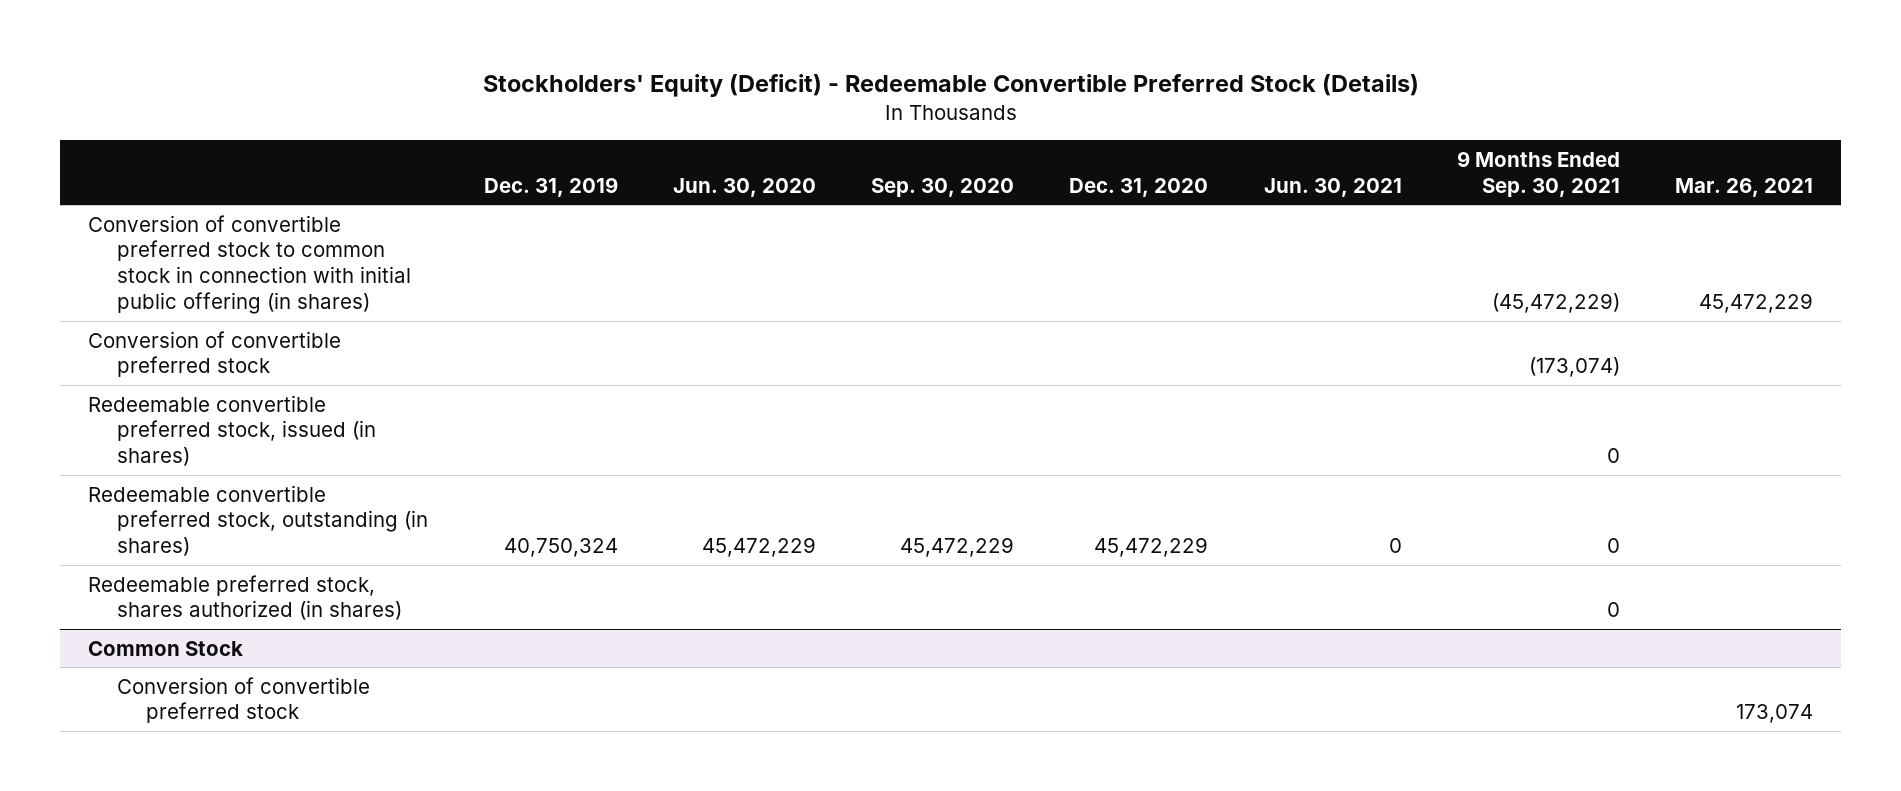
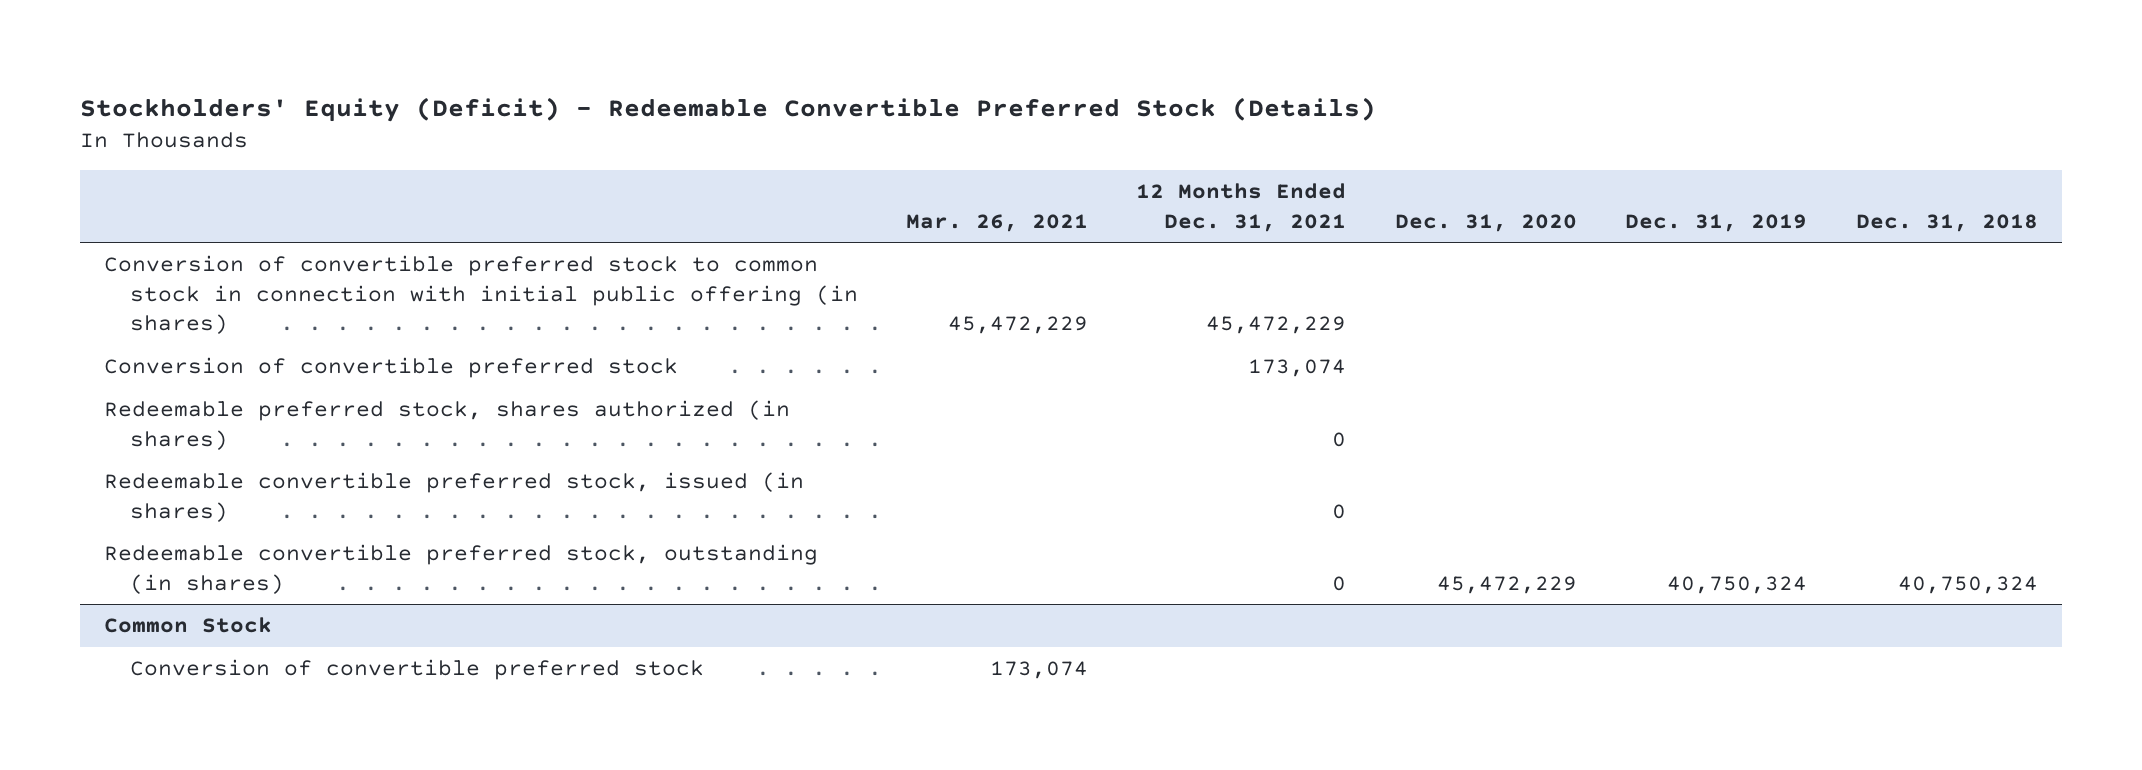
[672,177,816,197] Jun. 30, 2020 -> none
[871,177,1015,197] Sep. 30, 2020 -> none
[1263,177,1402,197] Jun. 30, 2021 -> none
[1457,150,1621,197] 9 Months Ended Sep. 30, 2021 -> none
none -> [1136,183,1347,232] 12 Months Ended Dec. 31, 2021
none -> [1855,213,2038,232] Dec. 31, 2018
[87,574,403,621] Redeemable preferred stock, shares authorized (in shares) -> [104,400,791,450] Redeemable preferred stock, shares authorized (in shares)

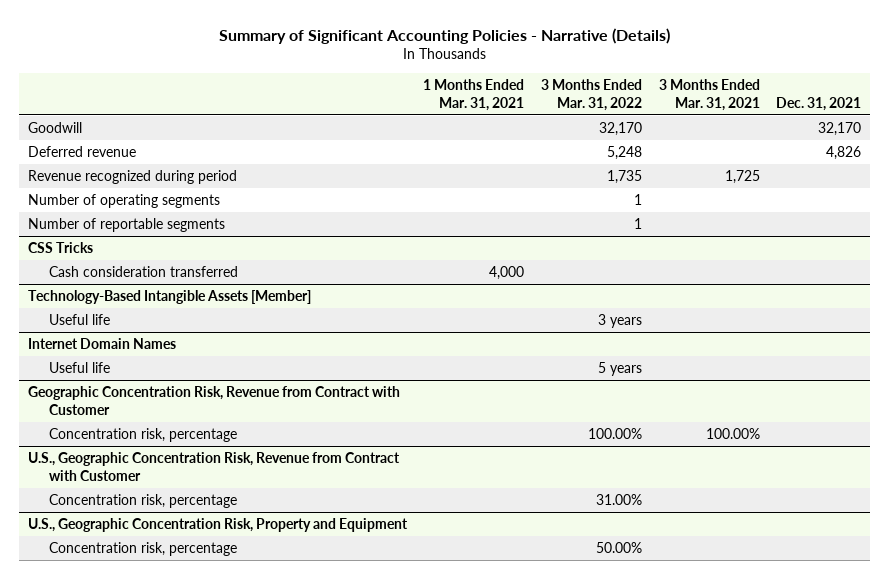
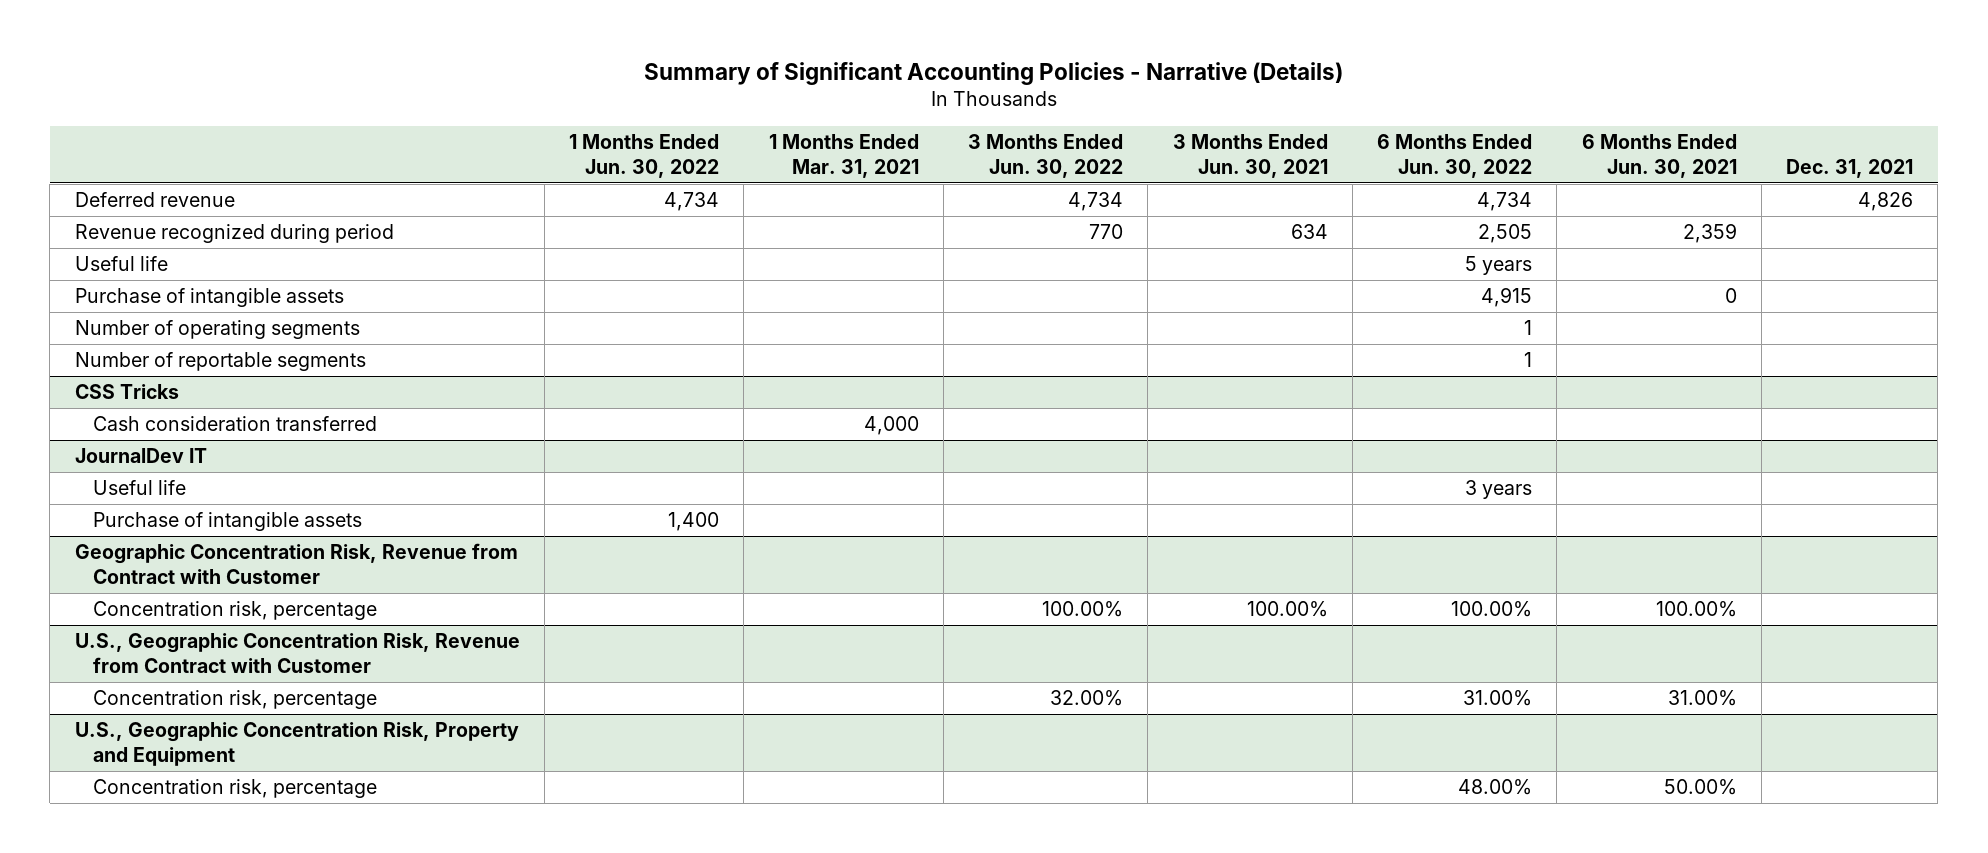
[541,78,643,111] 3 Months Ended Mar. 31, 2022 -> none
[658,78,760,111] 3 Months Ended Mar. 31, 2021 -> none
none -> [569,133,720,178] 1 Months Ended Jun. 30, 2022
none -> [968,133,1124,178] 3 Months Ended Jun. 30, 2022
none -> [1172,133,1328,178] 3 Months Ended Jun. 30, 2021
none -> [1377,133,1533,178] 6 Months Ended Jun. 30, 2022
none -> [1581,133,1737,178] 6 Months Ended Jun. 30, 2021
[27,121,82,133] Goodwill -> none
none -> [74,256,168,272] Useful life
none -> [74,288,344,308] Purchase of intangible assets
[27,289,311,304] Technology-Based Intangible Assets [Member] -> none
[48,313,110,325] Useful life -> none
[27,337,176,349] Internet Domain Names -> none
[48,361,110,373] Useful life -> none
none -> [74,448,207,464] JournalDev IT
none -> [92,480,186,496] Useful life
none -> [92,512,362,532] Purchase of intangible assets

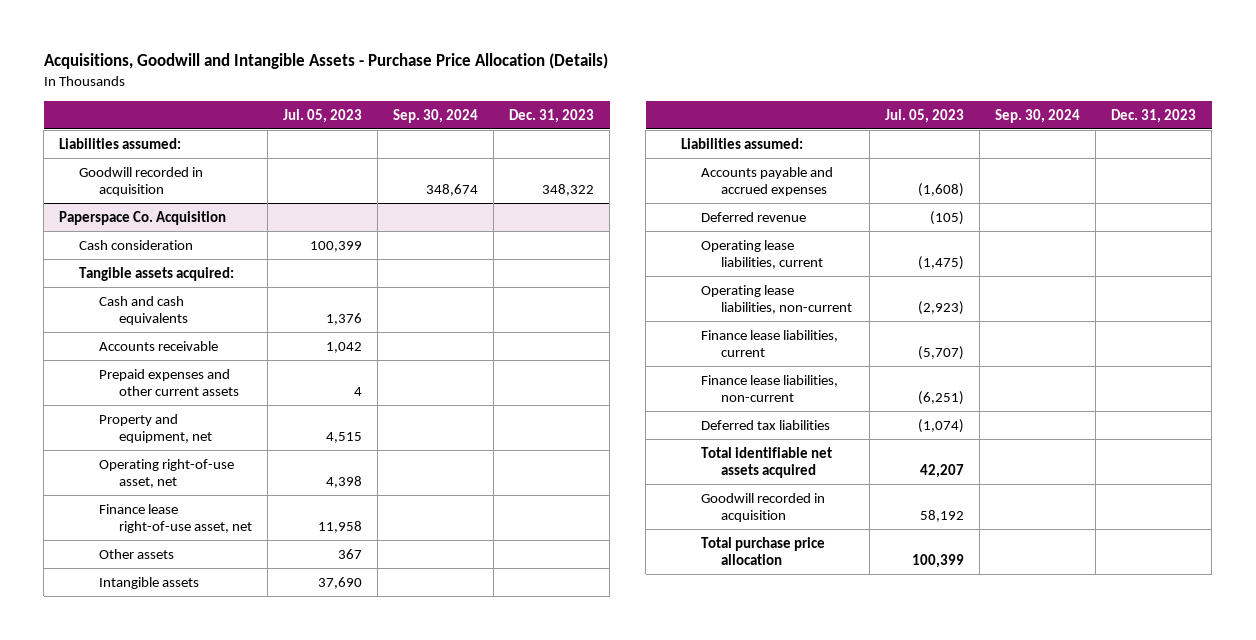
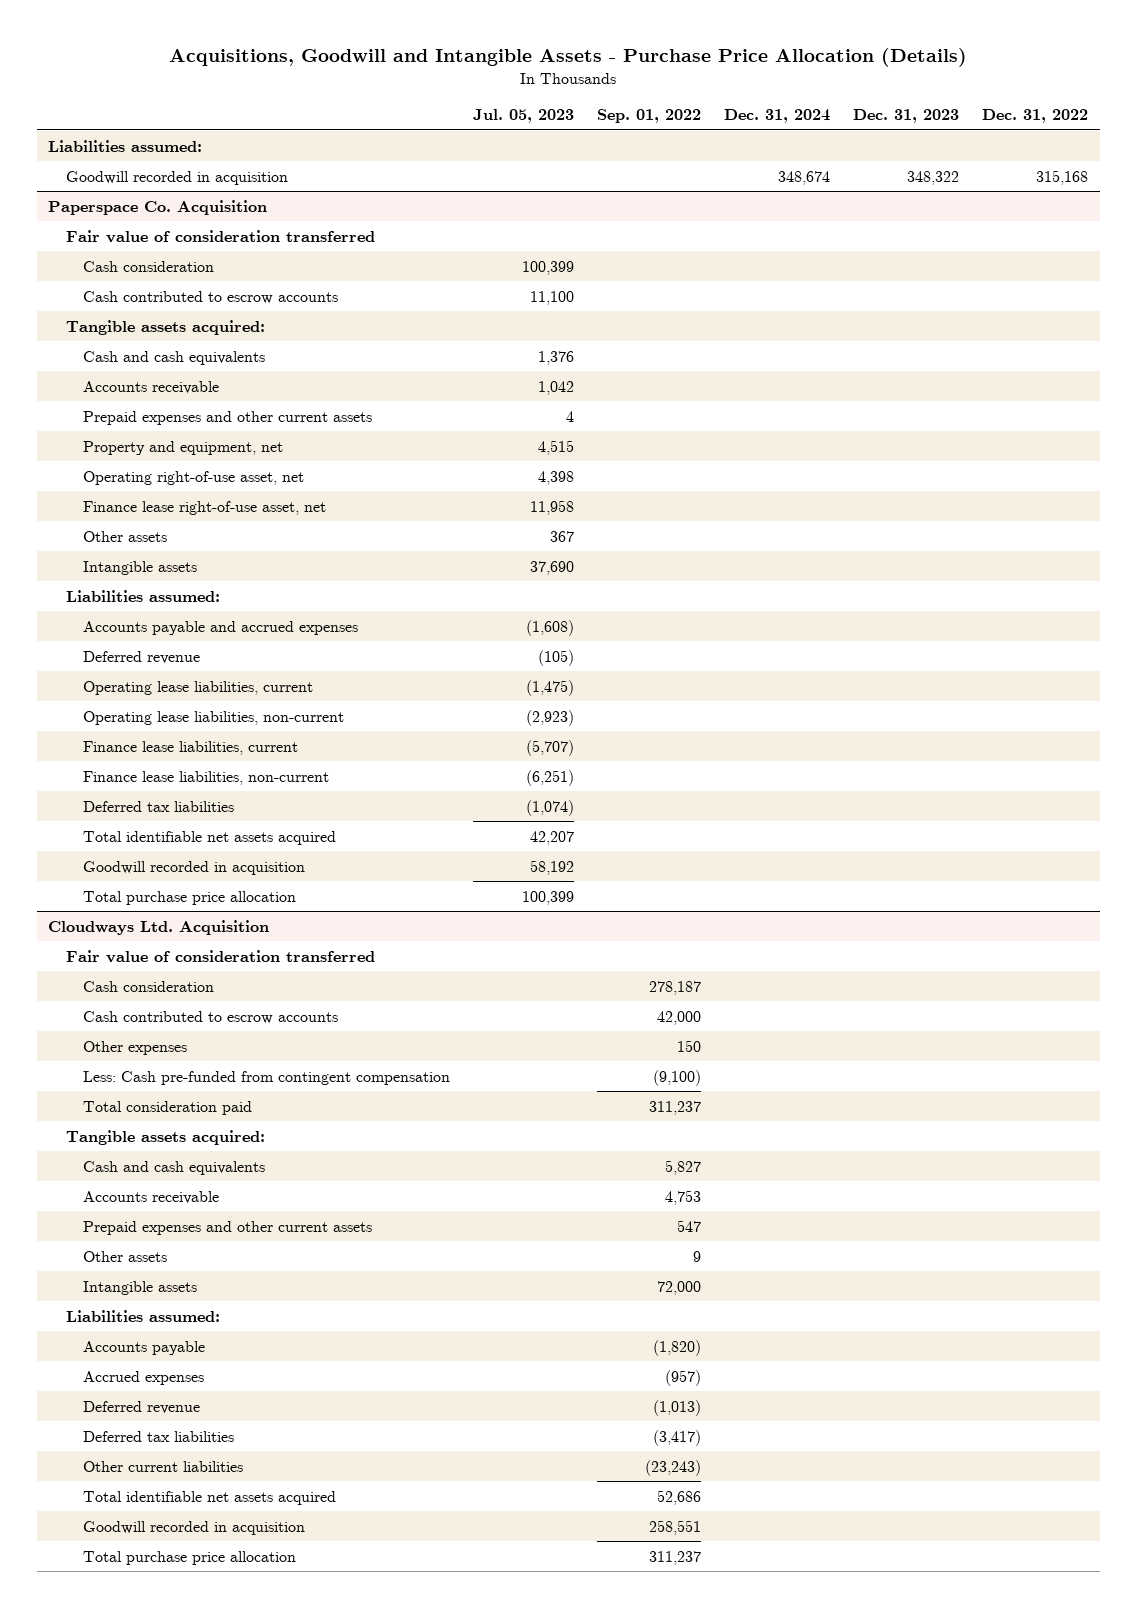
[393,108,479,123] Sep. 30, 2024 -> none
none -> [597,109,702,124] Sep. 01, 2022
none -> [724,109,831,124] Dec. 31, 2024
none -> [982,109,1089,124] Dec. 31, 2022
none -> [65,229,375,243] Fair value of consideration transferred
none -> [82,290,338,304] Cash contributed to escrow accounts
none -> [48,919,270,935] Cloudways Ltd. Acquisition
none -> [65,949,375,963] Fair value of consideration transferred
none -> [82,980,214,992] Cash consideration
none -> [82,1010,338,1024] Cash contributed to escrow accounts
none -> [82,1040,187,1055] Other expenses
none -> [82,1070,450,1085] Less: Cash pre-funded from contingent compensation
none -> [82,1100,252,1115] Total consideration paid
none -> [65,1129,265,1145] Tangible assets acquired:
none -> [82,1160,265,1175] Cash and cash equivalents
none -> [82,1190,219,1204] Accounts receivable
none -> [82,1220,372,1235] Prepaid expenses and other current assets
none -> [82,1250,167,1262] Other assets
none -> [82,1280,197,1295] Intangible assets
none -> [65,1309,220,1322] Liabilities assumed:
none -> [82,1340,205,1355] Accounts payable
none -> [82,1370,204,1385] Accrued expenses
none -> [82,1400,200,1414] Deferred revenue
none -> [82,1430,234,1442] Deferred tax liabilities
none -> [82,1460,243,1472] Other current liabilities
none -> [82,1490,336,1505] Total identifiable net assets acquired
none -> [82,1520,305,1535] Goodwill recorded in acquisition
none -> [82,1550,296,1565] Total purchase price allocation

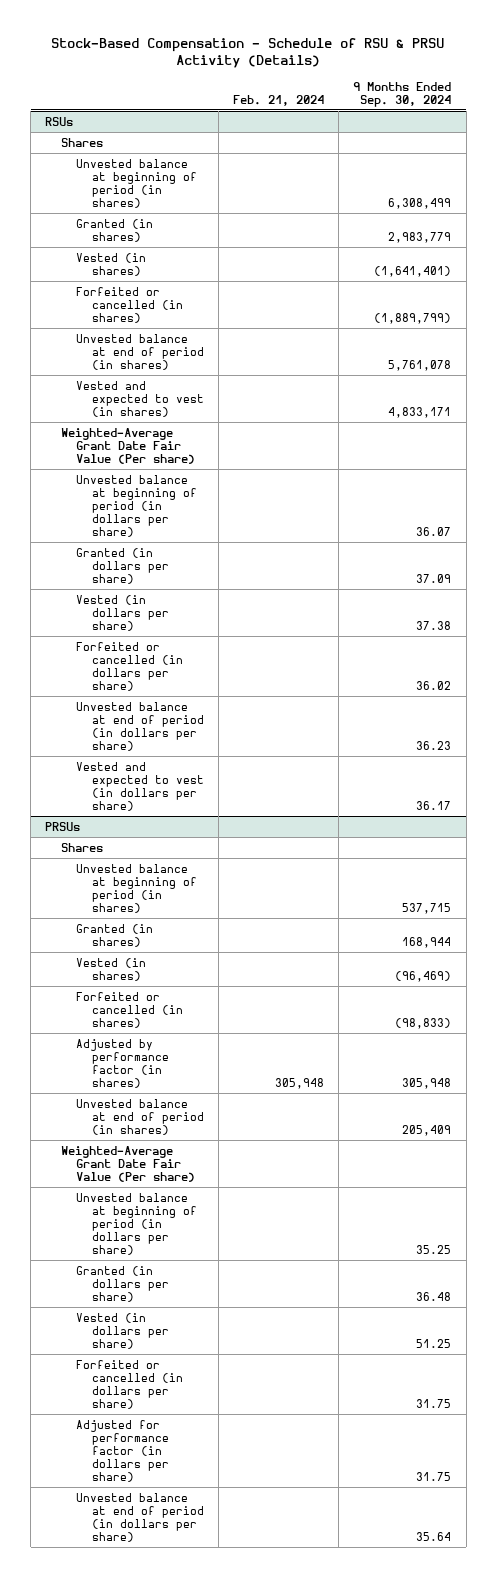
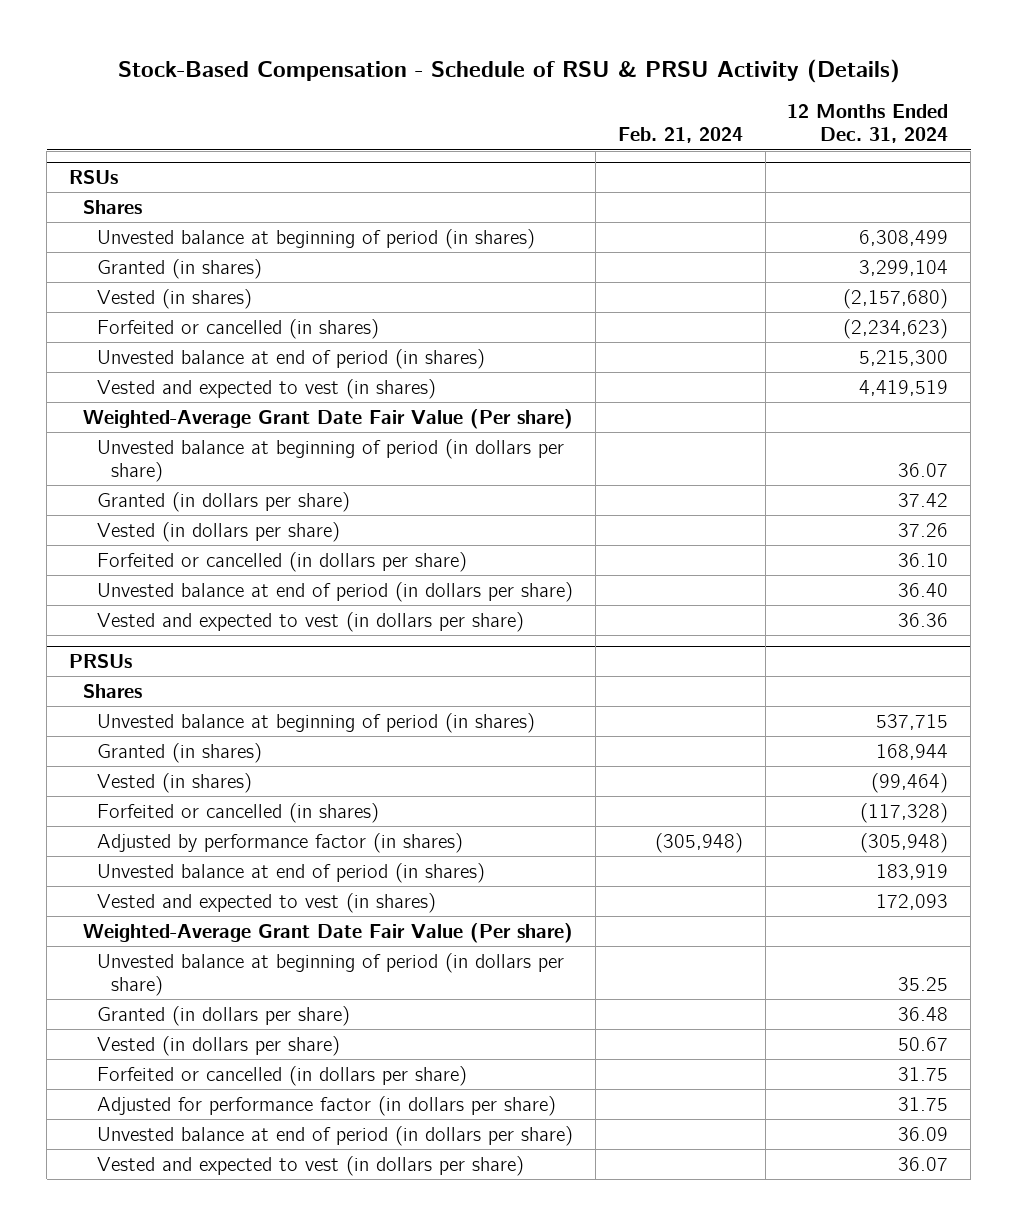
[353,81,452,107] 9 Months Ended Sep. 30, 2024 -> none
none -> [787,104,949,144] 12 Months Ended Dec. 31, 2024
[274,1077,324,1089] 305,948 -> [654,832,743,853] (305,948)
none -> [97,892,437,913] Vested and expected to vest (in shares)
none -> [97,1155,525,1176] Vested and expected to vest (in dollars per share)

